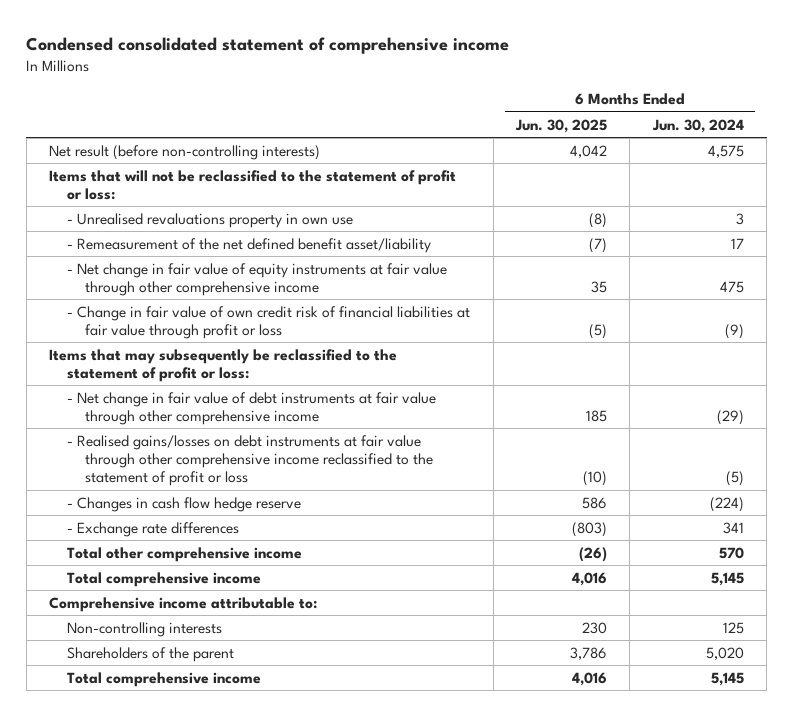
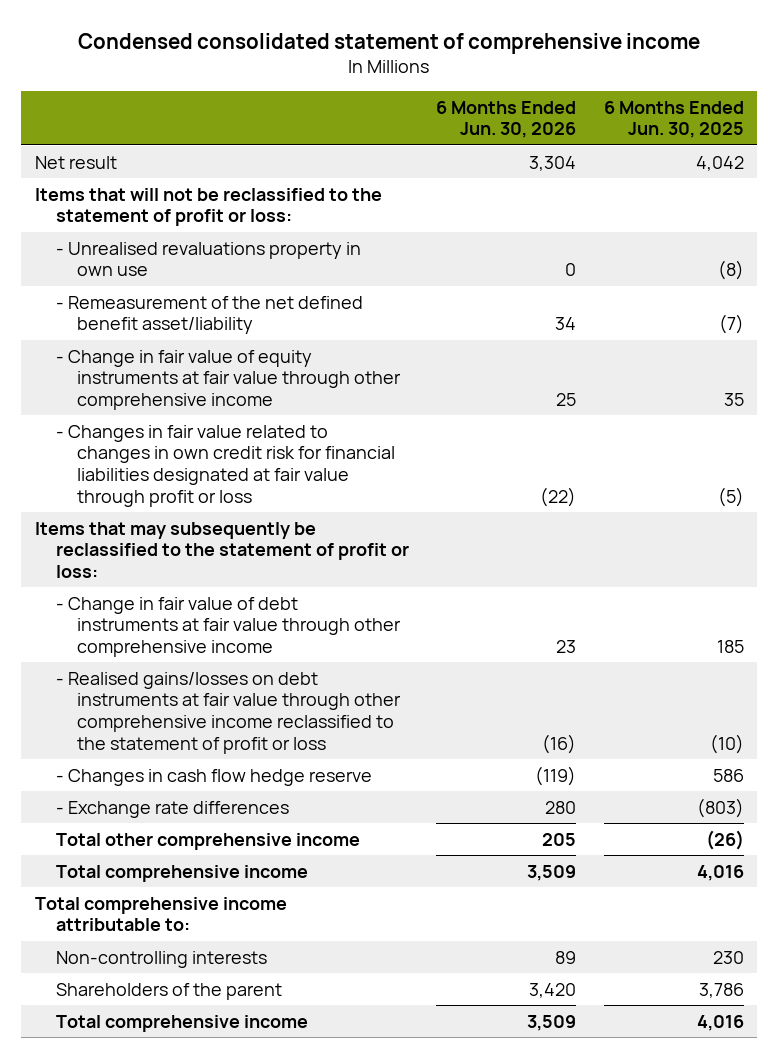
[651,118,744,133] Jun. 30, 2024 -> none
none -> [436,100,577,139] 6 Months Ended Jun. 30, 2026
[48,144,320,160] Net result (before non-controlling interests) -> [34,155,117,169] Net result
[67,262,448,296] - Net change in fair value of equity instruments at fair value through other comprehensive income -> [55,349,401,410] - Change in fair value of equity instruments at fair value through other comprehensive income
[67,305,471,339] - Change in fair value of own credit risk of financial liabilities at fair value through profit or loss -> [55,424,395,507] - Changes in fair value related to changes in own credit risk for financial liabilities designated at fair value through profit or loss
[67,391,437,425] - Net change in fair value of debt instruments at fair value through other comprehensive income -> [55,596,401,657] - Change in fair value of debt instruments at fair value through other comprehensive income
[48,596,317,612] Comprehensive income attributable to: -> [34,896,287,932] Total comprehensive income attributable to:

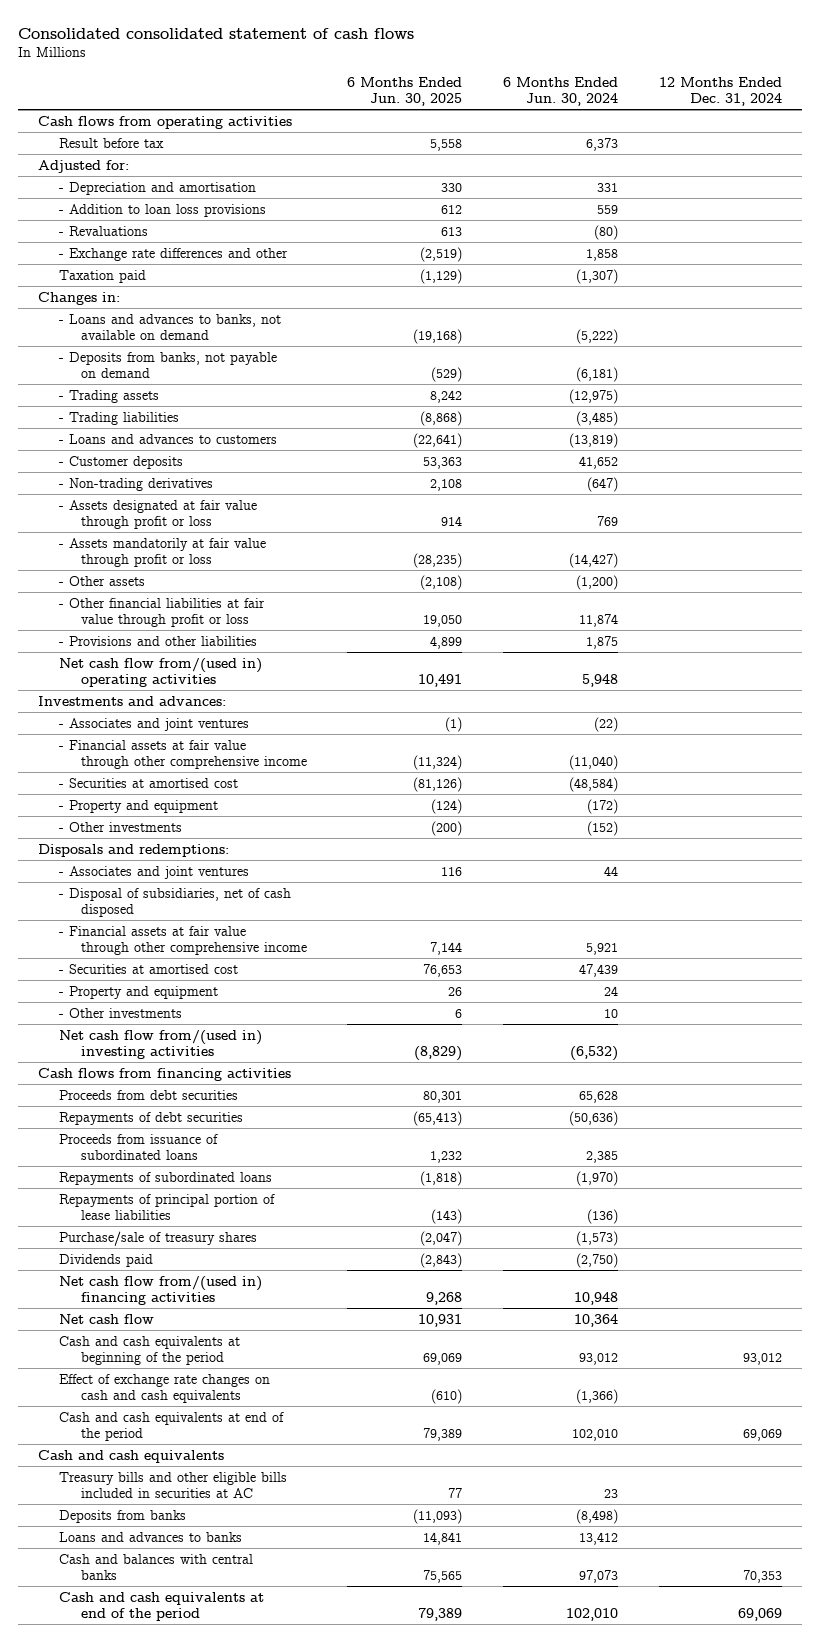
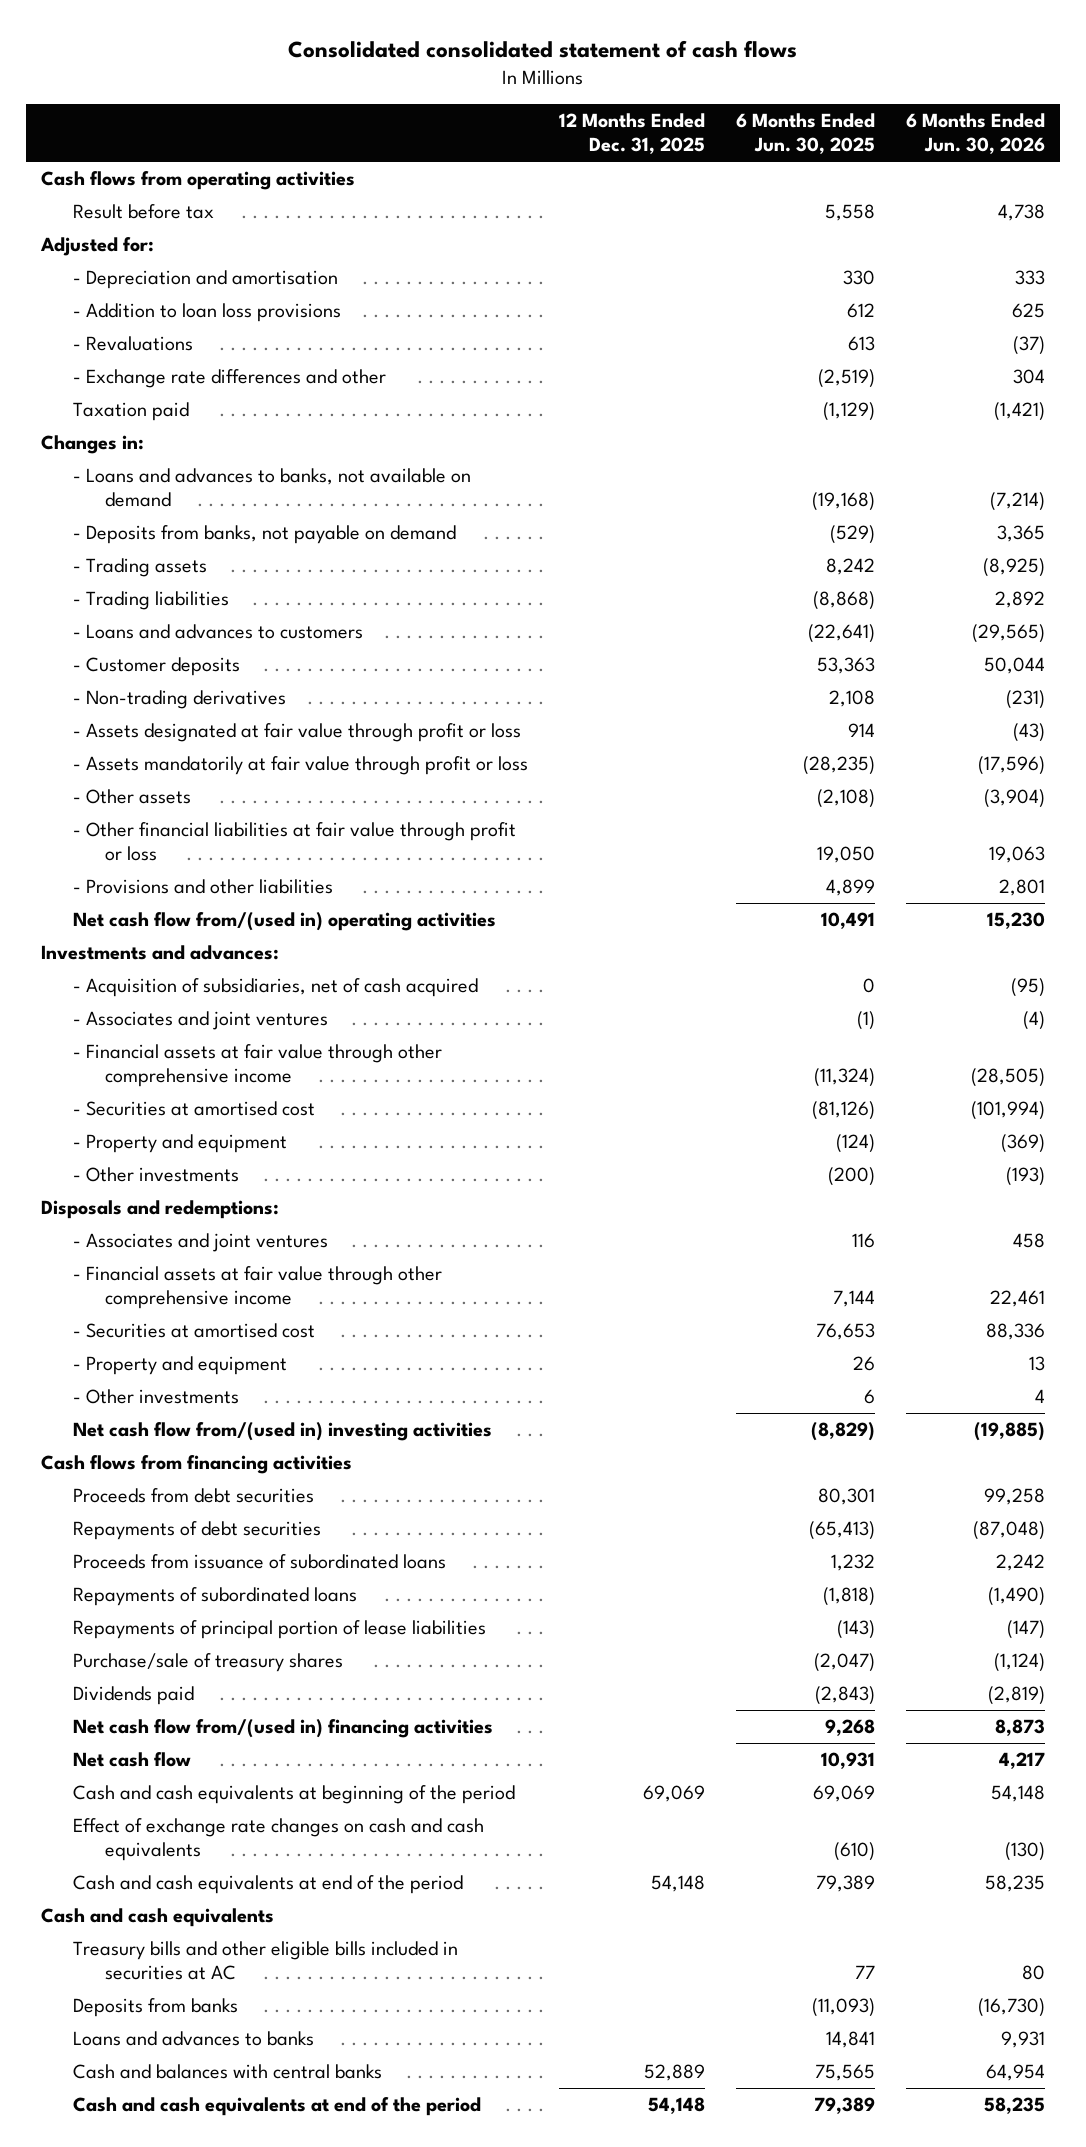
[503,76,619,106] 6 Months Ended Jun. 30, 2024 -> none
[658,76,782,106] 12 Months Ended Dec. 31, 2024 -> none
none -> [558,113,705,155] 12 Months Ended Dec. 31, 2025
none -> [905,113,1045,155] 6 Months Ended Jun. 30, 2026
none -> [73,978,479,998] - Acquisition of subsidiaries, net of cash acquired
[59,887,292,917] - Disposal of subsidiaries, net of cash disposed -> none

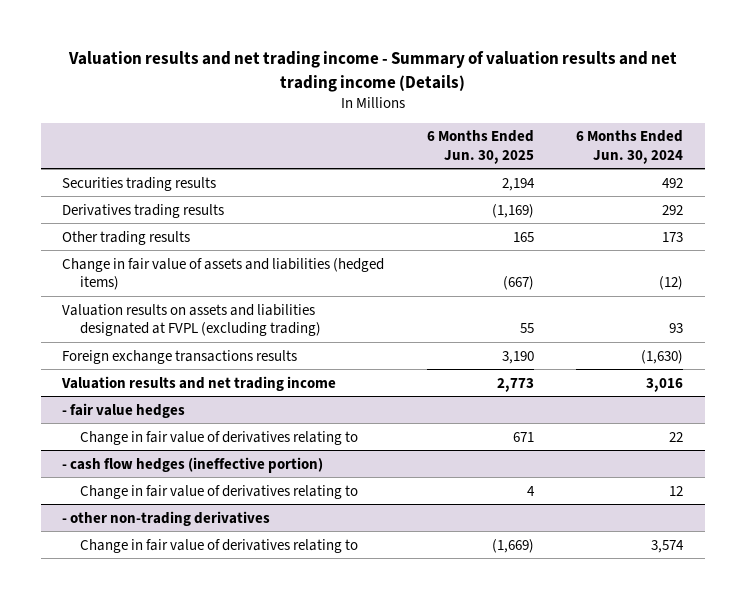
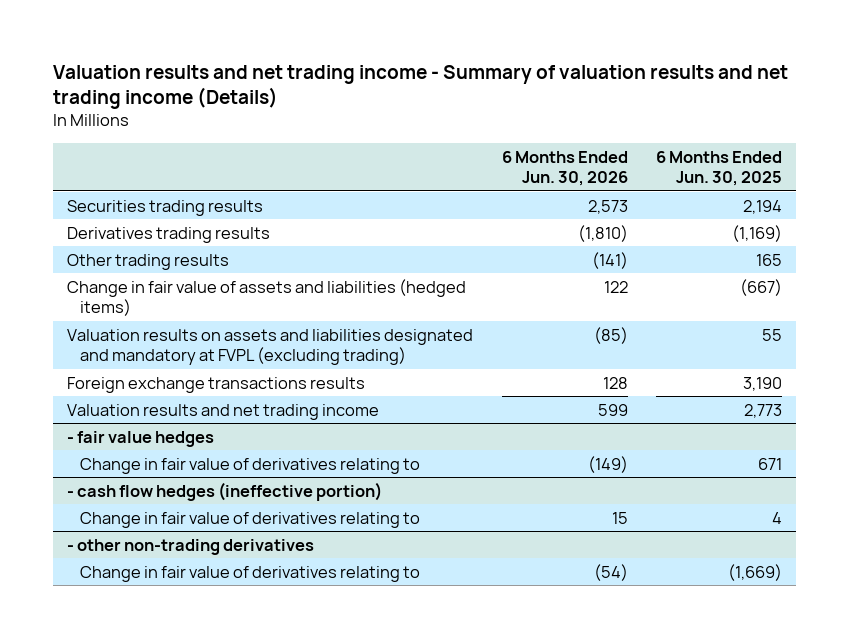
[576,130,684,164] 6 Months Ended Jun. 30, 2024 -> none
none -> [501,150,628,187] 6 Months Ended Jun. 30, 2026
[62,303,322,336] Valuation results on assets and liabilities designated at FVPL (excluding trading) -> [67,328,474,366] Valuation results on assets and liabilities designated and mandatory at FVPL (excluding trading)

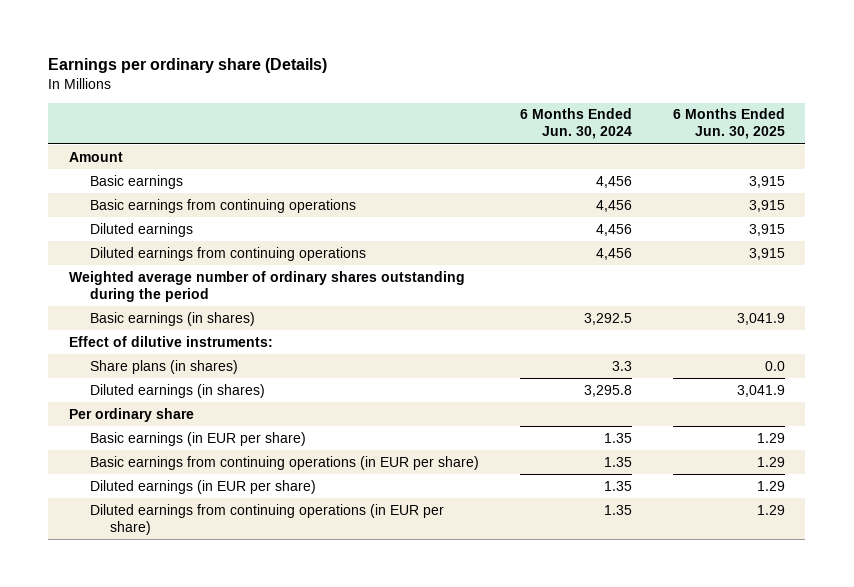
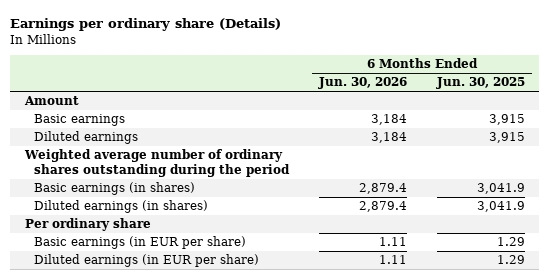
[519,108,632,140] 6 Months Ended Jun. 30, 2024 -> none
none -> [317,77,407,90] Jun. 30, 2026
[89,198,356,213] Basic earnings from continuing operations -> none
[89,246,366,261] Diluted earnings from continuing operations -> none
[68,335,273,347] Effect of dilutive instruments: -> none
[89,359,238,374] Share plans (in shares) -> none
[89,455,479,470] Basic earnings from continuing operations (in EUR per share) -> none
[89,503,444,535] Diluted earnings from continuing operations (in EUR per share) -> none

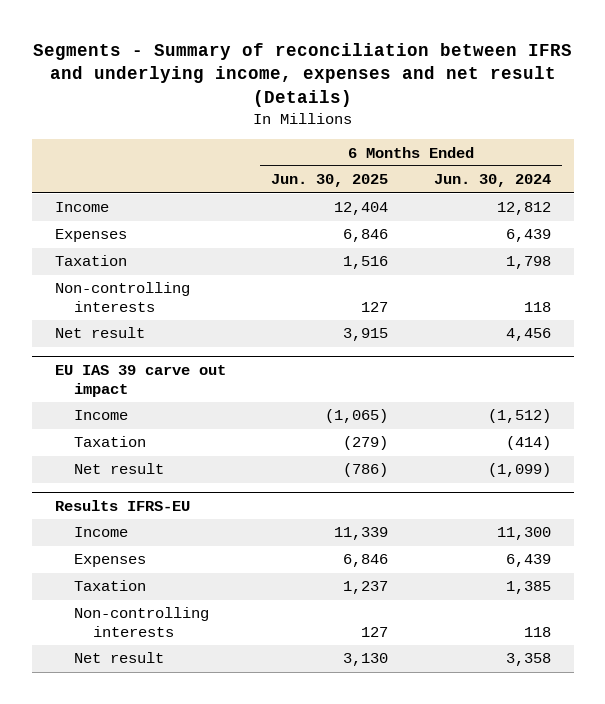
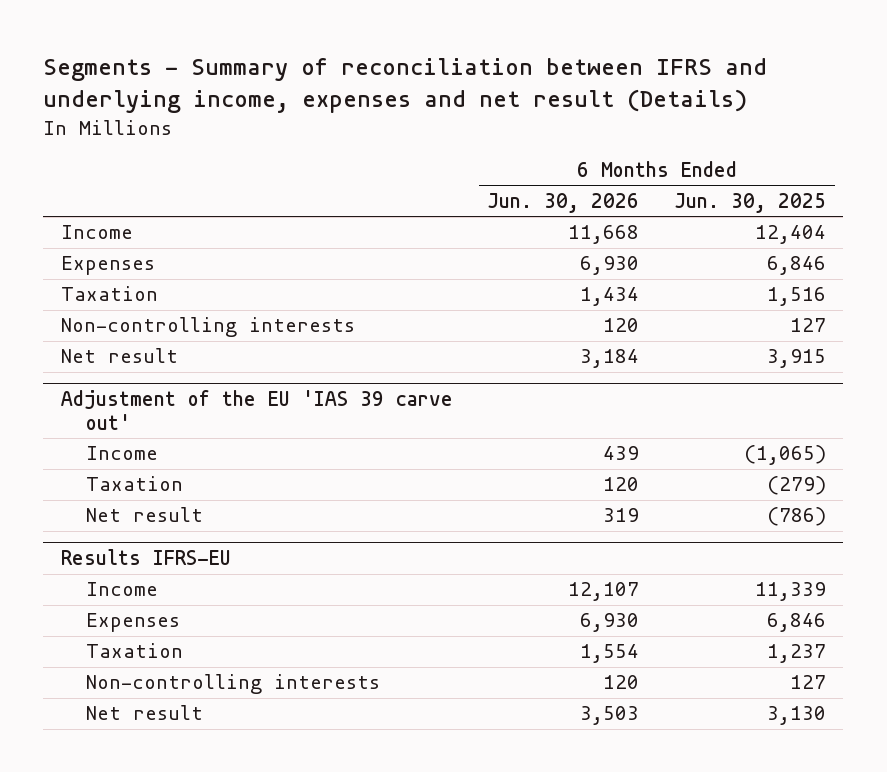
[433,174,551,188] Jun. 30, 2024 -> none
none -> [487,193,640,214] Jun. 30, 2026
[54,364,226,397] EU IAS 39 carve out impact -> [60,390,453,431] Adjustment of the EU 'IAS 39 carve out'

